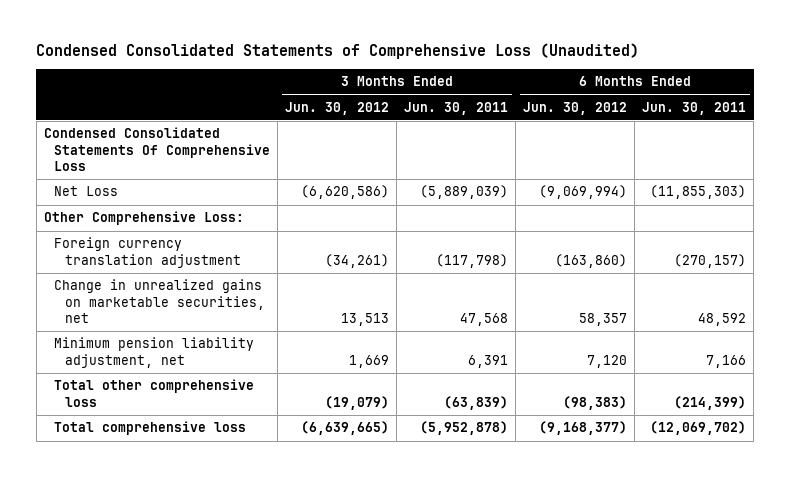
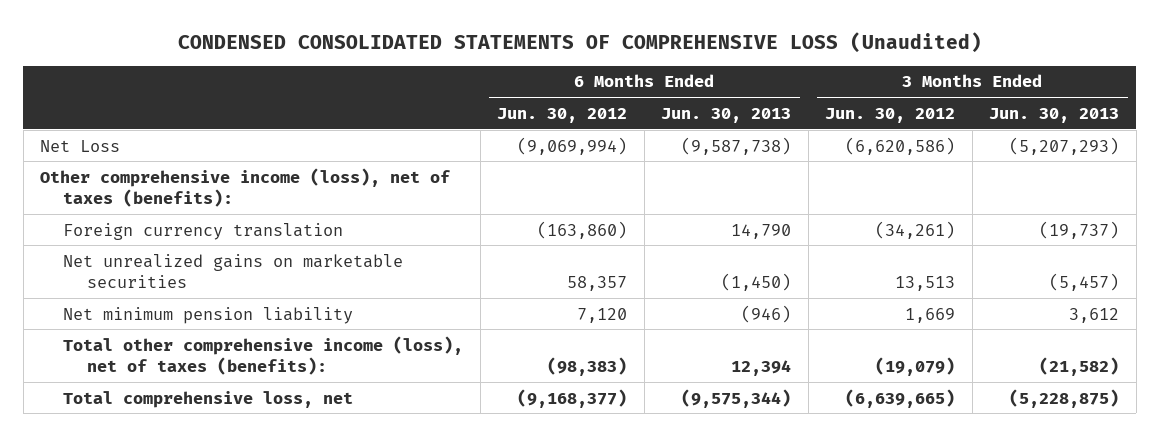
[36,43,640,60] Condensed Consolidated Statements of Comprehensive Loss (Unaudited) -> [177,32,982,54] CONDENSED CONSOLIDATED STATEMENTS OF COMPREHENSIVE LOSS (Unaudited)
[404,101,509,115] Jun. 30, 2011 -> none
[642,101,747,115] Jun. 30, 2011 -> none
none -> [661,107,792,123] Jun. 30, 2013
none -> [989,107,1120,123] Jun. 30, 2013
[43,127,271,171] Condensed Consolidated Statements Of Comprehensive Loss -> none
[43,211,244,226] Other Comprehensive Loss: -> none
none -> [40,167,451,207] Other comprehensive income (loss), net of taxes (benefits):
[54,237,241,268] Foreign currency translation adjustment -> [63,222,344,240] Foreign currency translation
[54,279,265,323] Change in unrealized gains on marketable securities, net -> [63,253,404,288] Net unrealized gains on marketable securities
[54,337,255,368] Minimum pension liability adjustment, net -> [63,306,354,324] Net minimum pension liability
[54,379,255,407] Total other comprehensive loss -> [63,335,464,375] Total other comprehensive income (loss), net of taxes (benefits):
[54,421,247,436] Total comprehensive loss -> [63,390,354,408] Total comprehensive loss, net

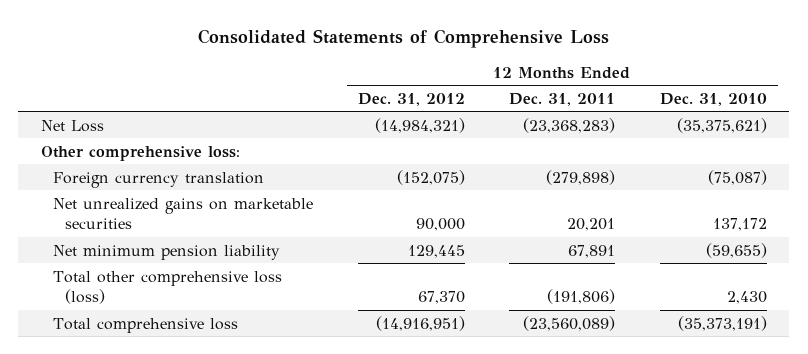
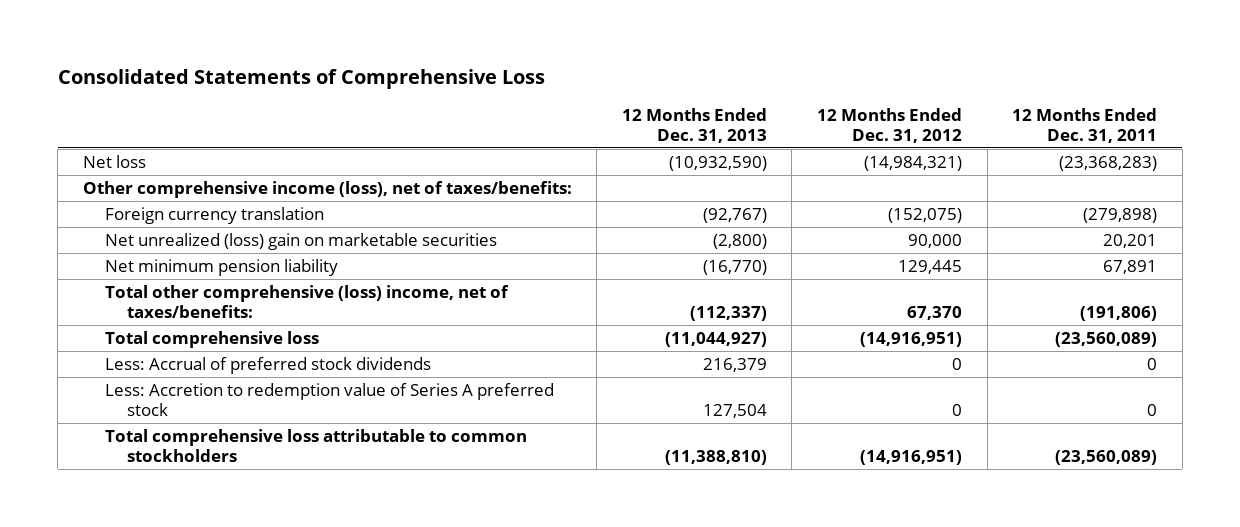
[659,92,767,106] Dec. 31, 2010 -> none
none -> [621,107,767,143] 12 Months Ended Dec. 31, 2013
[40,119,104,132] Net Loss -> [82,155,146,169] Net loss
[40,145,240,161] Other comprehensive loss: -> [82,181,572,199] Other comprehensive income (loss), net of taxes/benefits:
[53,197,314,229] Net unrealized gains on marketable securities -> [104,233,497,251] Net unrealized (loss) gain on marketable securities
[53,270,283,304] Total other comprehensive loss (loss) -> [104,285,509,319] Total other comprehensive (loss) income, net of taxes/benefits:
none -> [104,357,431,375] Less: Accrual of preferred stock dividends
none -> [104,383,554,417] Less: Accretion to redemption value of Series A preferred stock
none -> [104,429,527,463] Total comprehensive loss attributable to common stockholders

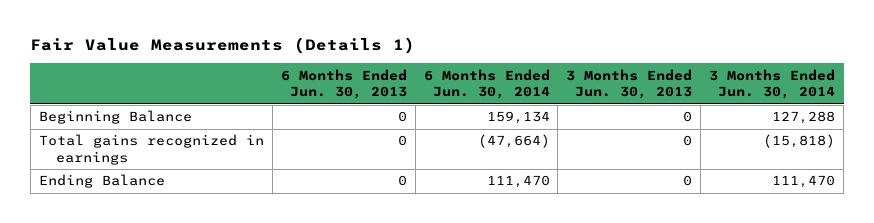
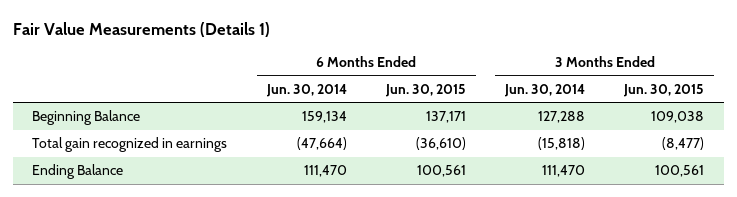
[280,68,407,100] 6 Months Ended Jun. 30, 2013 -> none
[566,68,693,100] 3 Months Ended Jun. 30, 2013 -> none
none -> [384,83,466,97] Jun. 30, 2015
none -> [623,83,705,97] Jun. 30, 2015
[38,134,264,165] Total gains recognized in earnings -> [32,137,228,153] Total gain recognized in earnings

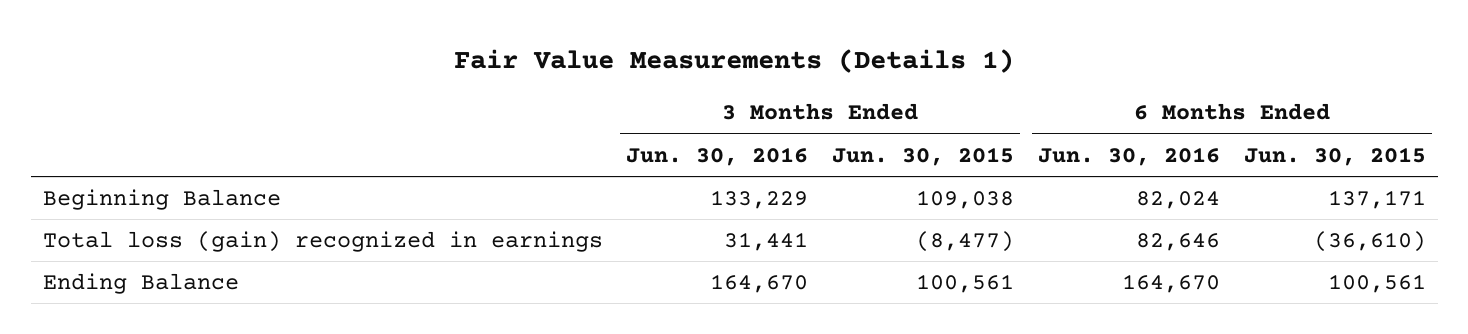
[265,83,347,97] Jun. 30, 2014 -> none
[504,83,586,97] Jun. 30, 2014 -> none
none -> [626,146,809,166] Jun. 30, 2016
none -> [1038,146,1221,166] Jun. 30, 2016
[32,137,228,153] Total gain recognized in earnings -> [42,231,603,253] Total loss (gain) recognized in earnings

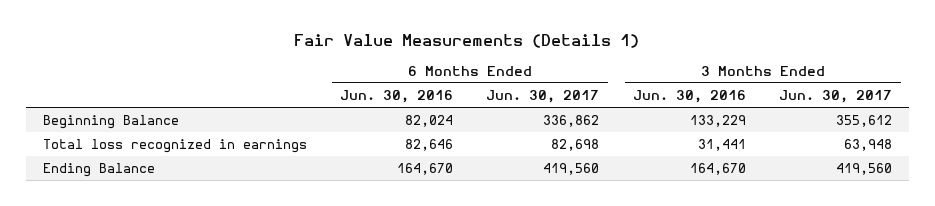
[832,146,1015,166] Jun. 30, 2015 -> none
[1243,146,1426,166] Jun. 30, 2015 -> none
none -> [486,89,600,103] Jun. 30, 2017
none -> [779,89,893,103] Jun. 30, 2017
[42,231,603,253] Total loss (gain) recognized in earnings -> [42,138,307,153] Total loss recognized in earnings

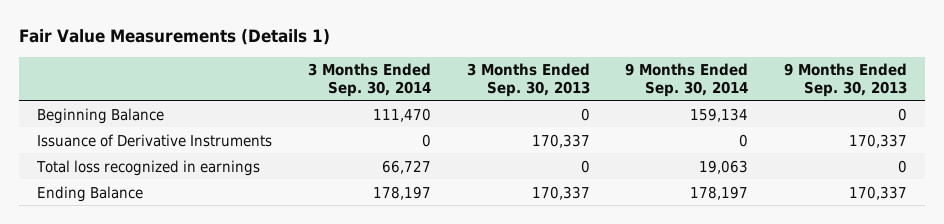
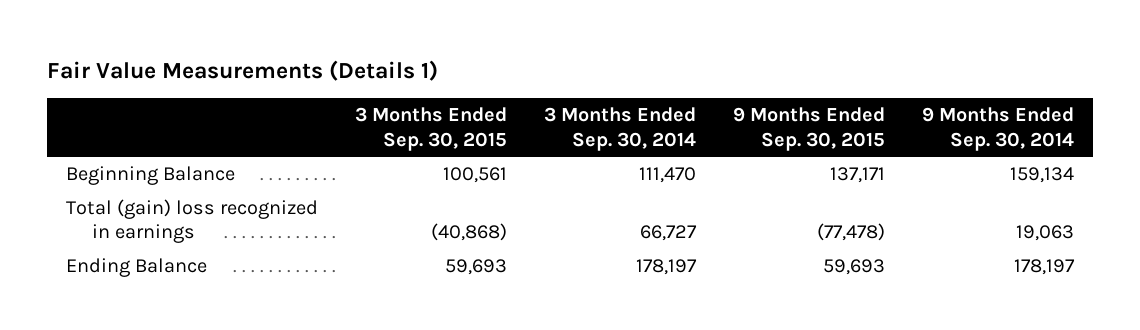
[466,63,590,97] 3 Months Ended Sep. 30, 2013 -> none
[784,63,908,97] 9 Months Ended Sep. 30, 2013 -> none
none -> [354,107,507,151] 3 Months Ended Sep. 30, 2015
none -> [733,107,886,151] 9 Months Ended Sep. 30, 2015
[37,133,273,147] Issuance of Derivative Instruments -> none
[36,159,261,176] Total loss recognized in earnings -> [65,199,318,244] Total (gain) loss recognized in earnings

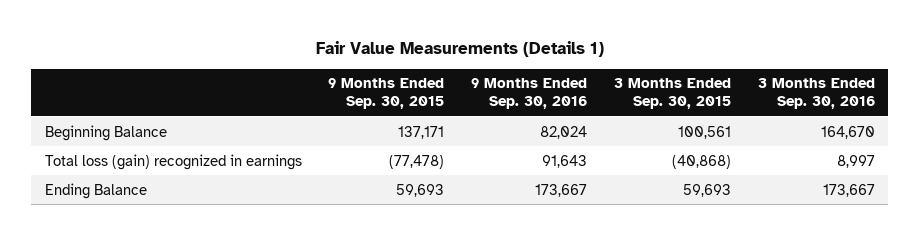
[543,107,696,151] 3 Months Ended Sep. 30, 2014 -> none
[922,107,1075,151] 9 Months Ended Sep. 30, 2014 -> none
none -> [471,78,588,109] 9 Months Ended Sep. 30, 2016
none -> [757,78,875,109] 3 Months Ended Sep. 30, 2016
[65,199,318,244] Total (gain) loss recognized in earnings -> [44,153,302,170] Total loss (gain) recognized in earnings

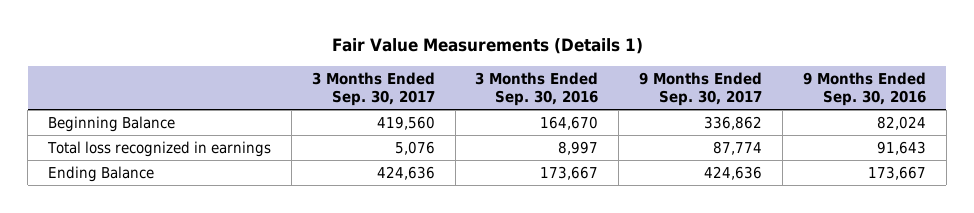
[328,78,445,109] 9 Months Ended Sep. 30, 2015 -> none
[614,78,732,109] 3 Months Ended Sep. 30, 2015 -> none
none -> [311,71,435,107] 3 Months Ended Sep. 30, 2017
none -> [639,71,763,107] 9 Months Ended Sep. 30, 2017
[44,153,302,170] Total loss (gain) recognized in earnings -> [46,140,271,157] Total loss recognized in earnings

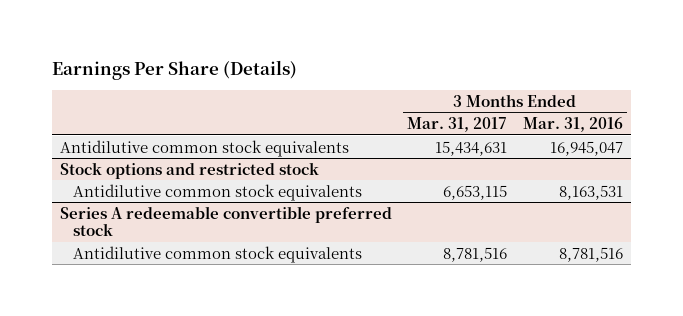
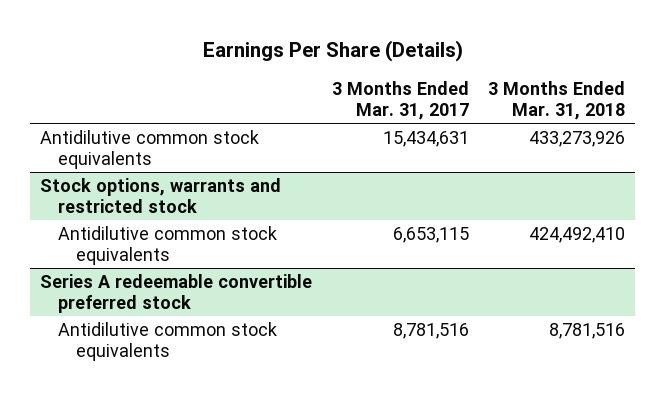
[523,116,624,132] Mar. 31, 2016 -> none
none -> [488,81,626,121] 3 Months Ended Mar. 31, 2018
[59,161,319,179] Stock options and restricted stock -> [39,177,281,213] Stock options, warrants and restricted stock

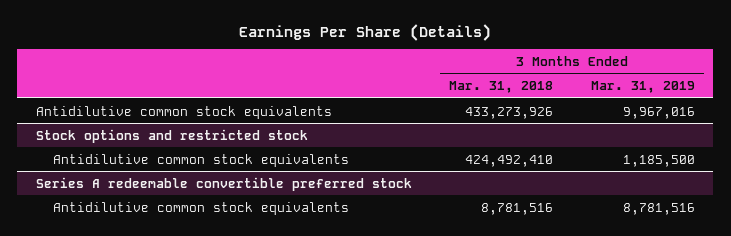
[331,81,469,121] 3 Months Ended Mar. 31, 2017 -> none
none -> [590,81,695,94] Mar. 31, 2019
[39,177,281,213] Stock options, warrants and restricted stock -> [35,128,308,143] Stock options and restricted stock

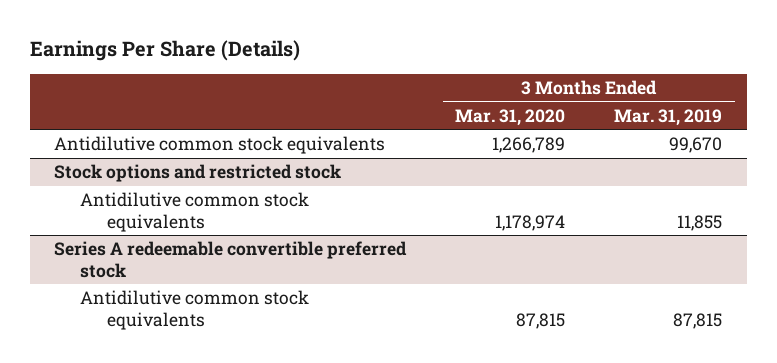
[449,81,554,94] Mar. 31, 2018 -> none
none -> [455,108,566,126] Mar. 31, 2020
[622,106,695,119] 9,967,016 -> [669,137,723,154] 99,670
[622,154,695,167] 1,185,500 -> [677,214,723,231] 11,855
[622,202,695,215] 8,781,516 -> [673,312,723,329] 87,815

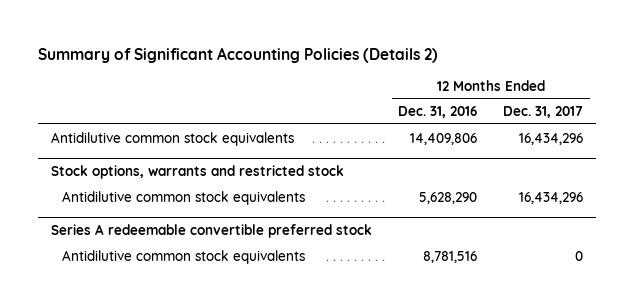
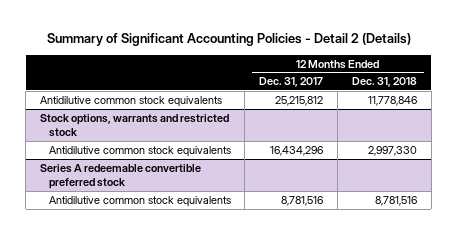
[38,46,439,63] Summary of Significant Accounting Policies (Details 2) -> [46,33,411,47] Summary of Significant Accounting Policies - Detail 2 (Details)
[398,106,478,119] Dec. 31, 2016 -> none
none -> [352,77,418,88] Dec. 31, 2018
[519,132,584,145] 16,434,296 -> [275,95,324,106] 25,215,812
[575,250,584,261] 0 -> [281,195,324,206] 8,781,516

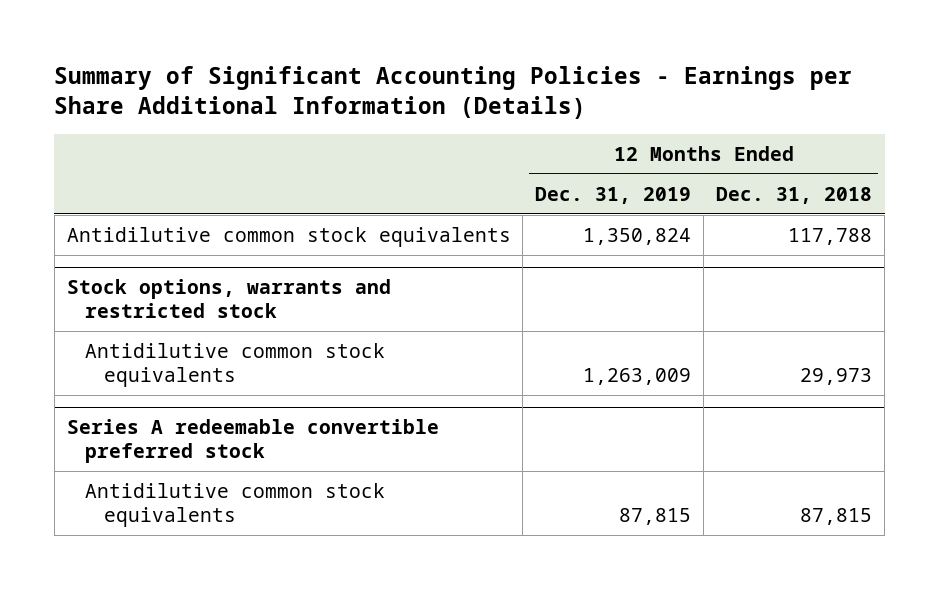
[46,33,411,47] Summary of Significant Accounting Policies - Detail 2 (Details) -> [54,66,853,120] Summary of Significant Accounting Policies - Earnings per Share Additional Information (Details)
[259,77,324,88] Dec. 31, 2017 -> none
none -> [535,186,692,204] Dec. 31, 2019
[368,95,418,106] 11,778,846 -> [788,227,873,245] 117,788
[368,145,418,156] 2,997,330 -> [800,368,873,386] 29,973
[375,195,418,206] 8,781,516 -> [800,508,873,526] 87,815

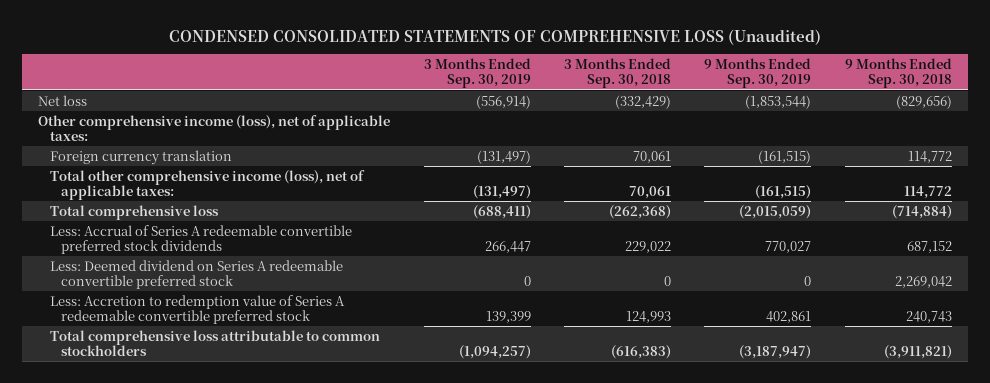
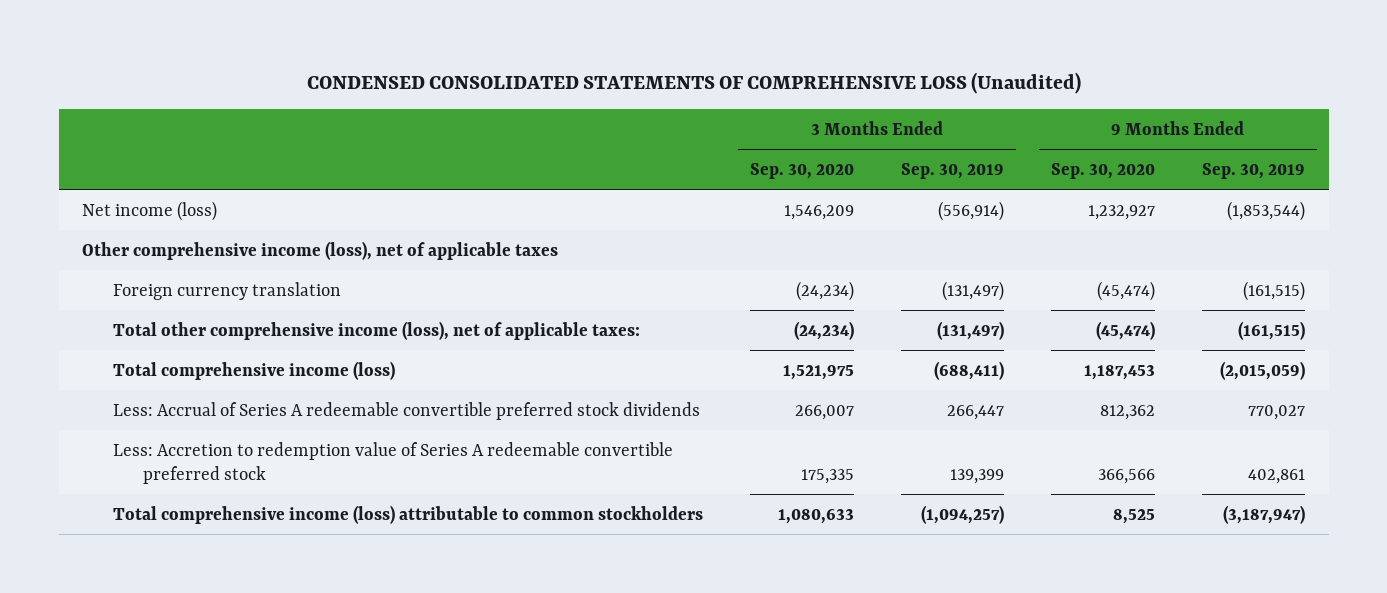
[564,58,672,89] 3 Months Ended Sep. 30, 2018 -> none
[844,58,952,89] 9 Months Ended Sep. 30, 2018 -> none
none -> [749,162,854,179] Sep. 30, 2020
none -> [1051,162,1156,179] Sep. 30, 2020
[38,94,88,106] Net loss -> [82,200,218,221] Net income (loss)
[38,114,391,141] Other comprehensive income (loss), net of applicable taxes: -> [82,240,559,260] Other comprehensive income (loss), net of applicable taxes
[49,204,219,220] Total comprehensive loss -> [112,360,395,380] Total comprehensive income (loss)
[49,259,343,289] Less: Deemed dividend on Series A redeemable convertible preferred stock -> none
[49,329,380,356] Total comprehensive loss attributable to common stockholders -> [112,504,703,524] Total comprehensive income (loss) attributable to common stockholders

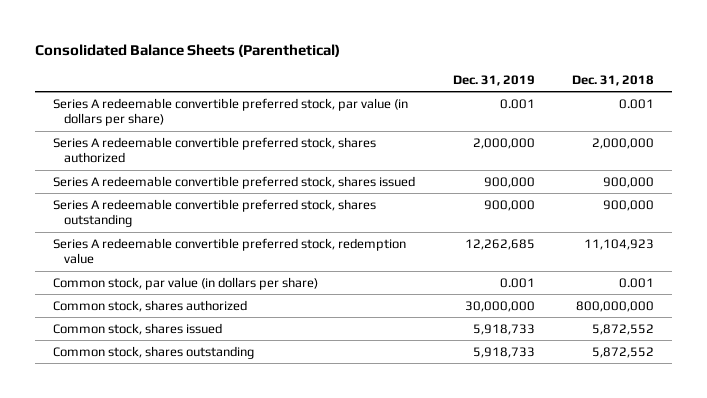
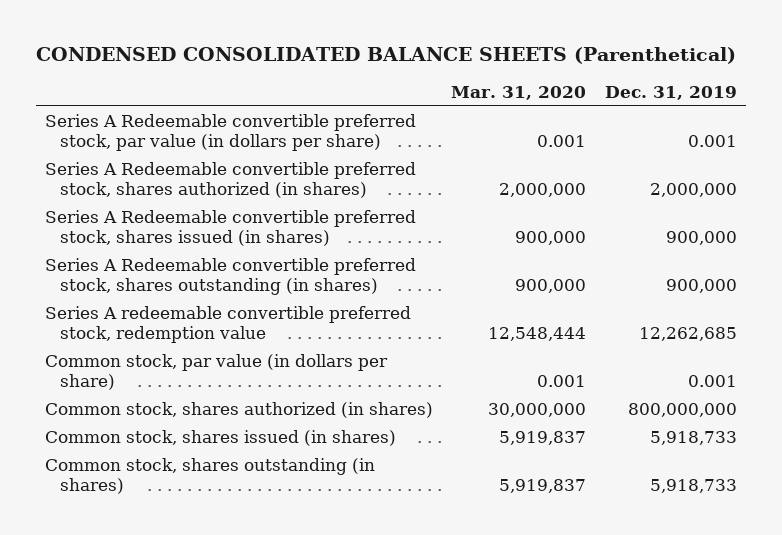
[34,43,340,57] Consolidated Balance Sheets (Parenthetical) -> [35,47,736,65] CONDENSED CONSOLIDATED BALANCE SHEETS (Parenthetical)
[571,74,654,86] Dec. 31, 2018 -> none
none -> [451,85,587,100] Mar. 31, 2020
[53,97,409,127] Series A redeemable convertible preferred stock, par value (in dollars per share) -> [45,113,417,151] Series A Redeemable convertible preferred stock, par value (in dollars per share)
[53,136,377,164] Series A redeemable convertible preferred stock, shares authorized -> [45,161,417,198] Series A Redeemable convertible preferred stock, shares authorized (in shares)
[53,175,416,189] Series A redeemable convertible preferred stock, shares issued -> [45,209,417,246] Series A Redeemable convertible preferred stock, shares issued (in shares)
[53,198,377,228] Series A redeemable convertible preferred stock, shares outstanding -> [45,257,417,295] Series A Redeemable convertible preferred stock, shares outstanding (in shares)
[53,299,248,312] Common stock, shares authorized -> [45,401,434,418] Common stock, shares authorized (in shares)
[464,300,535,312] 30,000,000 -> [627,402,737,417] 800,000,000
[53,322,223,335] Common stock, shares issued -> [45,429,397,446] Common stock, shares issued (in shares)
[53,345,255,359] Common stock, shares outstanding -> [45,457,376,494] Common stock, shares outstanding (in shares)

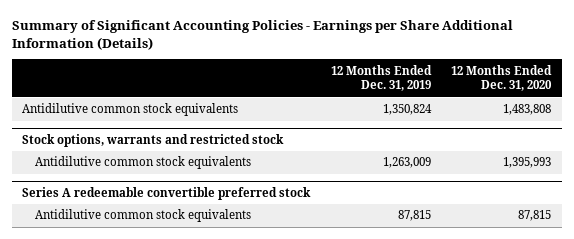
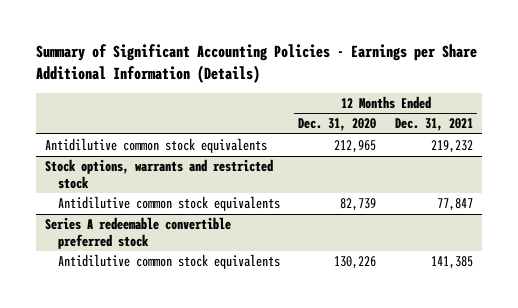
[330,64,432,92] 12 Months Ended Dec. 31, 2019 -> none
none -> [394,118,473,132] Dec. 31, 2021
[503,104,552,116] 1,483,808 -> [334,140,377,154] 212,965
[503,157,552,169] 1,395,993 -> [340,198,377,212] 82,739
[518,210,552,222] 87,815 -> [334,256,377,270] 130,226

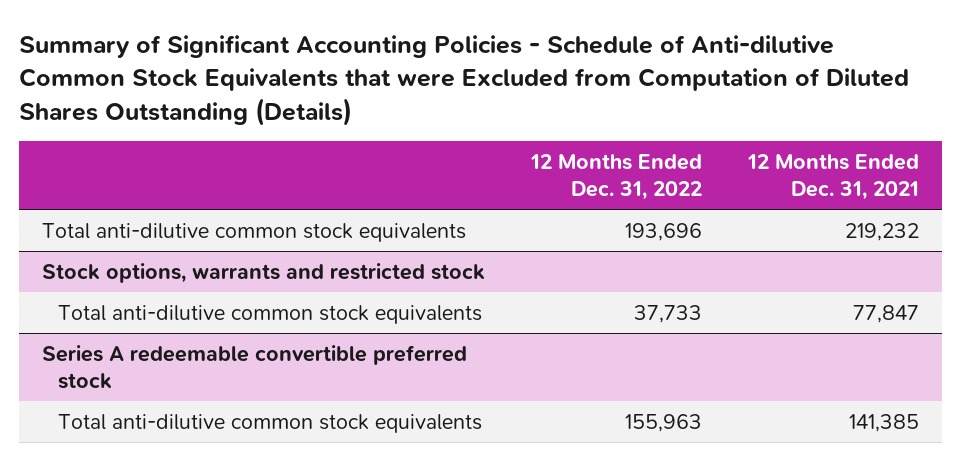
[35,44,477,83] Summary of Significant Accounting Policies - Earnings per Share Additional Information (Details) -> [19,34,910,126] Summary of Significant Accounting Policies - Schedule of Anti-dilutive Common Stock Equivalents that were Excluded from Computation of Diluted Shares Outstanding (Details)
[298,118,377,132] Dec. 31, 2020 -> none
none -> [530,154,703,200] 12 Months Ended Dec. 31, 2022
[45,138,268,154] Antidilutive common stock equivalents -> [42,222,467,242] Total anti-dilutive common stock equivalents
[57,196,280,212] Antidilutive common stock equivalents -> [58,304,483,324] Total anti-dilutive common stock equivalents
[57,254,280,270] Antidilutive common stock equivalents -> [58,413,483,433] Total anti-dilutive common stock equivalents

